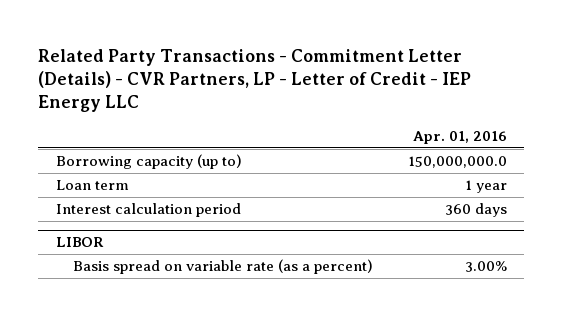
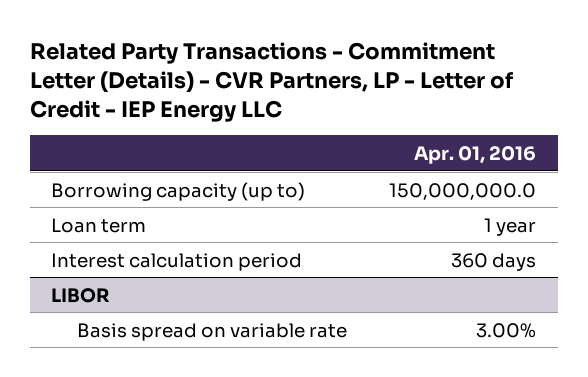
[72,259,373,275] Basis spread on variable rate (as a percent) -> [76,322,347,341] Basis spread on variable rate

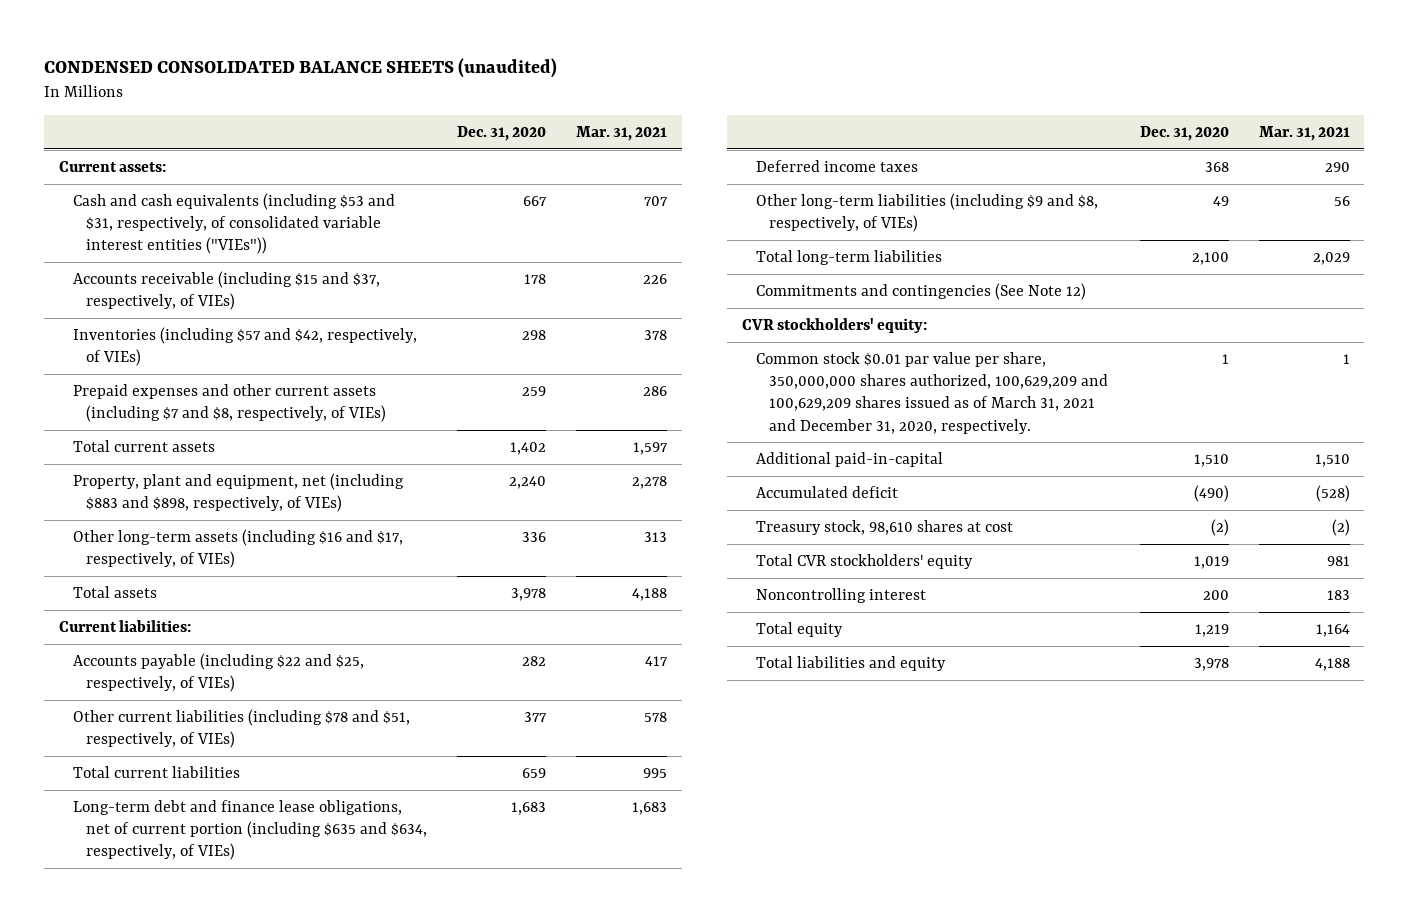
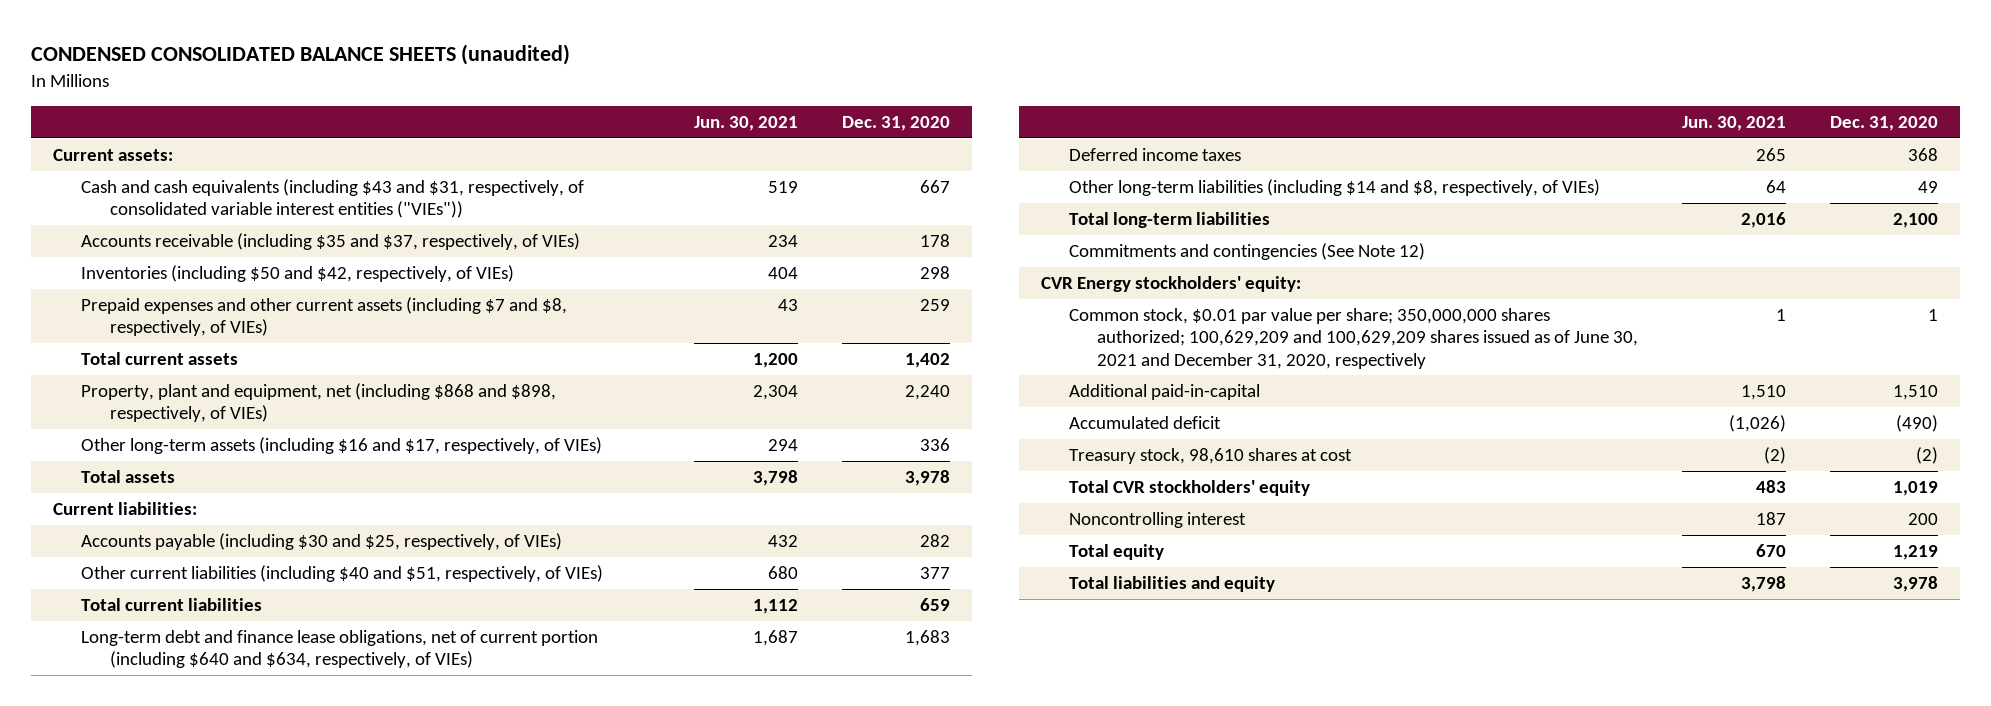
[575,126,667,142] Mar. 31, 2021 -> none
none -> [694,115,799,131] Jun. 30, 2021
[72,193,395,255] Cash and cash equivalents (including $53 and $31, respectively, of consolidated variable interest entities ("VIEs")) -> [81,179,585,219] Cash and cash equivalents (including $43 and $31, respectively, of consolidated variable interest entities ("VIEs"))
[72,271,380,311] Accounts receivable (including $15 and $37, respectively, of VIEs) -> [81,233,581,251] Accounts receivable (including $35 and $37, respectively, of VIEs)
[72,327,417,367] Inventories (including $57 and $42, respectively, of VIEs) -> [81,265,515,283] Inventories (including $50 and $42, respectively, of VIEs)
[72,473,404,513] Property, plant and equipment, net (including $883 and $898, respectively, of VIEs) -> [81,383,557,423] Property, plant and equipment, net (including $868 and $898, respectively, of VIEs)
[72,653,364,693] Accounts payable (including $22 and $25, respectively, of VIEs) -> [81,533,563,551] Accounts payable (including $30 and $25, respectively, of VIEs)
[72,709,410,749] Other current liabilities (including $78 and $51, respectively, of VIEs) -> [81,565,604,583] Other current liabilities (including $40 and $51, respectively, of VIEs)
[72,800,428,861] Long-term debt and finance lease obligations, net of current portion (including $635 and $634, respectively, of VIEs) -> [81,630,599,669] Long-term debt and finance lease obligations, net of current portion (including $640 and $634, respectively, of VIEs)
[755,193,1098,233] Other long-term liabilities (including $9 and $8, respectively, of VIEs) -> [1069,179,1601,197] Other long-term liabilities (including $14 and $8, respectively, of VIEs)
[741,318,927,334] CVR stockholders' equity: -> [1041,276,1302,293] CVR Energy stockholders' equity:
[755,352,1109,434] Common stock $0.01 par value per share, 350,000,000 shares authorized, 100,629,209 and 100,629,209 shares issued as of March 31, 2021 and December 31, 2020, respectively. -> [1069,308,1639,369] Common stock, $0.01 par value per share; 350,000,000 shares authorized; 100,629,209 and 100,629,209 shares issued as of June 30, 2021 and December 31, 2020, respectively

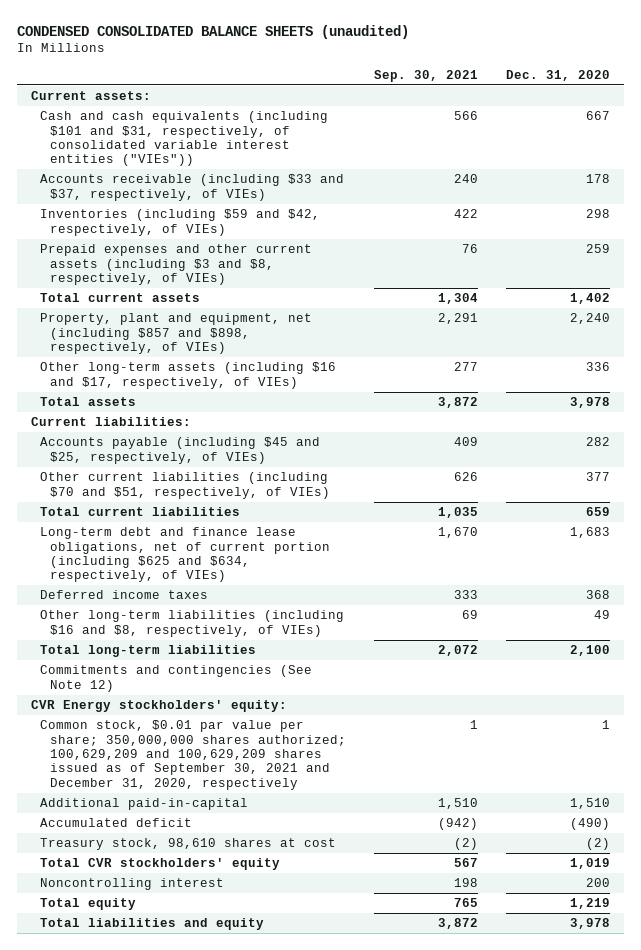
[694,115,799,131] Jun. 30, 2021 -> none
none -> [373,69,478,82] Sep. 30, 2021
[81,179,585,219] Cash and cash equivalents (including $43 and $31, respectively, of consolidated variable interest entities ("VIEs")) -> [40,111,329,167] Cash and cash equivalents (including $101 and $31, respectively, of consolidated variable interest entities ("VIEs"))
[81,233,581,251] Accounts receivable (including $35 and $37, respectively, of VIEs) -> [40,174,345,201] Accounts receivable (including $33 and $37, respectively, of VIEs)
[81,265,515,283] Inventories (including $50 and $42, respectively, of VIEs) -> [40,209,321,236] Inventories (including $59 and $42, respectively, of VIEs)
[81,297,568,337] Prepaid expenses and other current assets (including $7 and $8, respectively, of VIEs) -> [40,244,313,285] Prepaid expenses and other current assets (including $3 and $8, respectively, of VIEs)
[81,383,557,423] Property, plant and equipment, net (including $868 and $898, respectively, of VIEs) -> [40,313,313,354] Property, plant and equipment, net (including $857 and $898, respectively, of VIEs)
[81,533,563,551] Accounts payable (including $30 and $25, respectively, of VIEs) -> [40,437,321,464] Accounts payable (including $45 and $25, respectively, of VIEs)
[81,565,604,583] Other current liabilities (including $40 and $51, respectively, of VIEs) -> [40,472,330,499] Other current liabilities (including $70 and $51, respectively, of VIEs)
[81,630,599,669] Long-term debt and finance lease obligations, net of current portion (including $640 and $634, respectively, of VIEs) -> [40,527,330,583] Long-term debt and finance lease obligations, net of current portion (including $625 and $634, respectively, of VIEs)
[1069,179,1601,197] Other long-term liabilities (including $14 and $8, respectively, of VIEs) -> [40,610,345,637] Other long-term liabilities (including $16 and $8, respectively, of VIEs)
[1069,308,1639,369] Common stock, $0.01 par value per share; 350,000,000 shares authorized; 100,629,209 and 100,629,209 shares issued as of June 30, 2021 and December 31, 2020, respectively -> [40,720,346,790] Common stock, $0.01 par value per share; 350,000,000 shares authorized; 100,629,209 and 100,629,209 shares issued as of September 30, 2021 and December 31, 2020, respectively

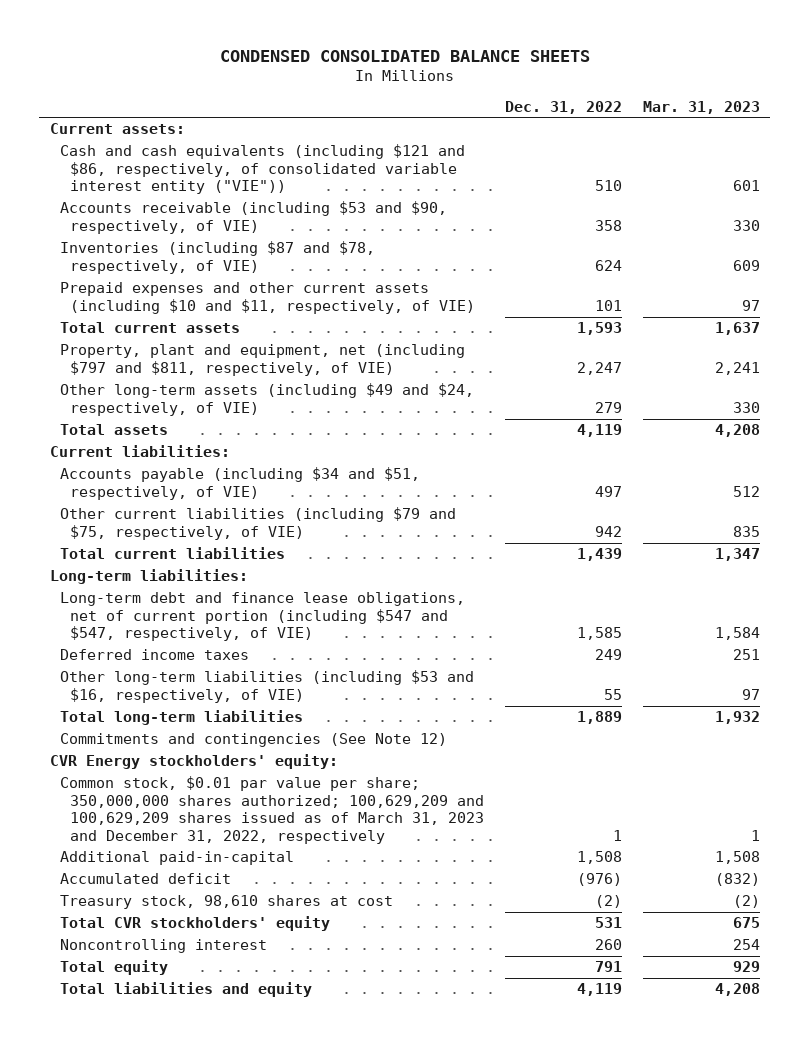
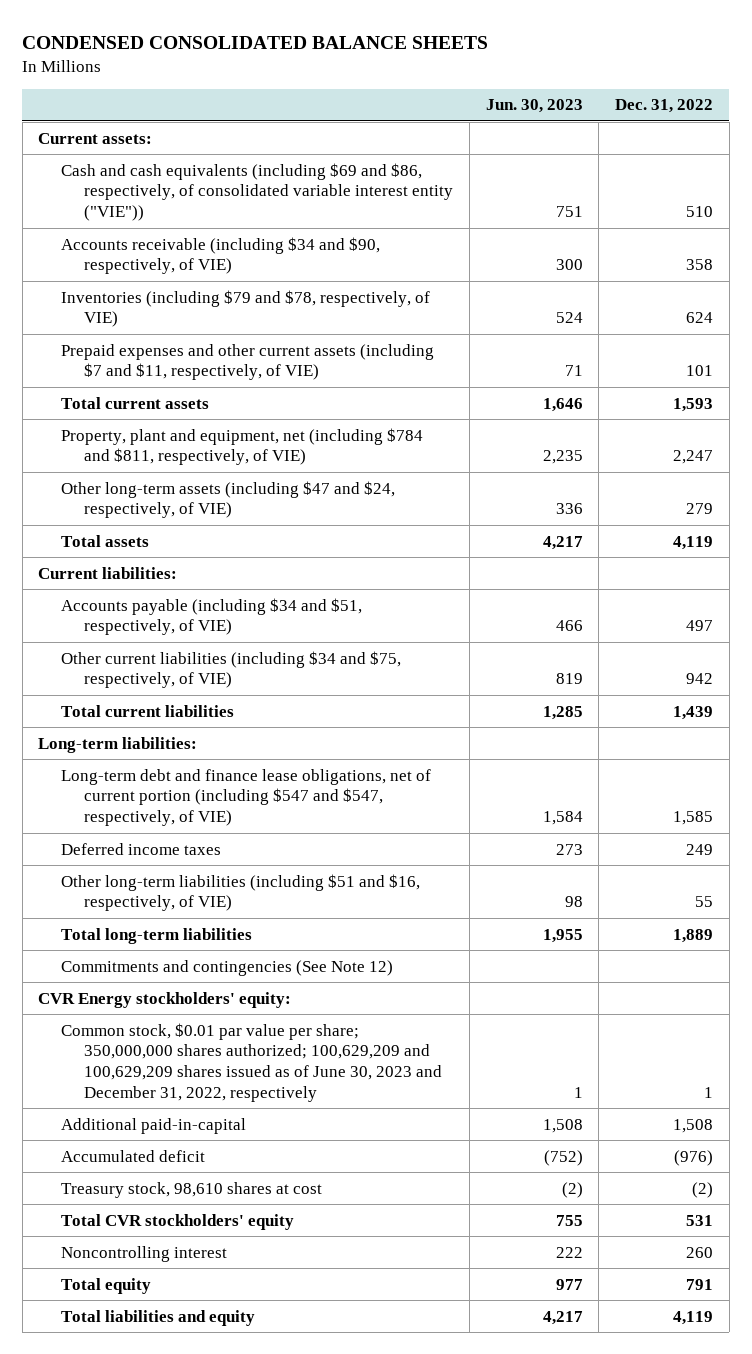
[642,100,760,114] Mar. 31, 2023 -> none
none -> [485,99,583,114] Jun. 30, 2023
[60,144,466,195] Cash and cash equivalents (including $121 and $86, respectively, of consolidated variable interest entity ("VIE")) -> [61,162,453,222] Cash and cash equivalents (including $69 and $86, respectively, of consolidated variable interest entity ("VIE"))
[60,201,448,234] Accounts receivable (including $53 and $90, respectively, of VIE) -> [61,236,381,275] Accounts receivable (including $34 and $90, respectively, of VIE)
[60,241,376,274] Inventories (including $87 and $78, respectively, of VIE) -> [61,289,431,328] Inventories (including $79 and $78, respectively, of VIE)
[60,282,476,314] Prepaid expenses and other current assets (including $10 and $11, respectively, of VIE) -> [61,343,435,381] Prepaid expenses and other current assets (including $7 and $11, respectively, of VIE)
[60,344,466,376] Property, plant and equipment, net (including $797 and $811, respectively, of VIE) -> [61,427,424,466] Property, plant and equipment, net (including $784 and $811, respectively, of VIE)
[60,383,475,416] Other long-term assets (including $49 and $24, respectively, of VIE) -> [61,480,396,519] Other long-term assets (including $47 and $24, respectively, of VIE)
[60,507,457,540] Other current liabilities (including $79 and $75, respectively, of VIE) -> [61,650,402,689] Other current liabilities (including $34 and $75, respectively, of VIE)
[60,670,475,703] Other long-term liabilities (including $53 and $16, respectively, of VIE) -> [61,873,421,912] Other long-term liabilities (including $51 and $16, respectively, of VIE)
[60,776,485,844] Common stock, $0.01 par value per share; 350,000,000 shares authorized; 100,629,209 and 100,629,209 shares issued as of March 31, 2023 and December 31, 2022, respectively -> [61,1022,442,1102] Common stock, $0.01 par value per share; 350,000,000 shares authorized; 100,629,209 and 100,629,209 shares issued as of June 30, 2023 and December 31, 2022, respectively

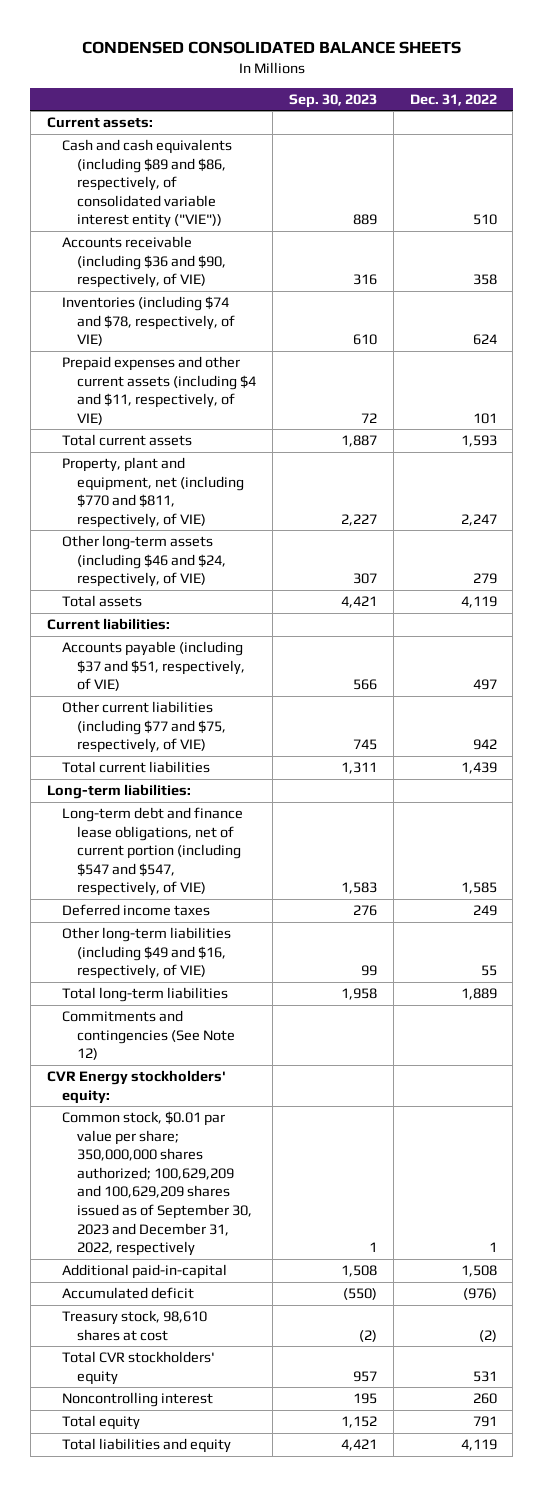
[485,99,583,114] Jun. 30, 2023 -> none
none -> [288,93,377,108] Sep. 30, 2023
[61,162,453,222] Cash and cash equivalents (including $69 and $86, respectively, of consolidated variable interest entity ("VIE")) -> [61,139,232,229] Cash and cash equivalents (including $89 and $86, respectively, of consolidated variable interest entity ("VIE"))
[61,236,381,275] Accounts receivable (including $34 and $90, respectively, of VIE) -> [61,236,227,289] Accounts receivable (including $36 and $90, respectively, of VIE)
[61,289,431,328] Inventories (including $79 and $78, respectively, of VIE) -> [61,296,236,347] Inventories (including $74 and $78, respectively, of VIE)
[61,343,435,381] Prepaid expenses and other current assets (including $7 and $11, respectively, of VIE) -> [61,356,257,425] Prepaid expenses and other current assets (including $4 and $11, respectively, of VIE)
[61,427,424,466] Property, plant and equipment, net (including $784 and $811, respectively, of VIE) -> [61,457,245,528] Property, plant and equipment, net (including $770 and $811, respectively, of VIE)
[61,480,396,519] Other long-term assets (including $47 and $24, respectively, of VIE) -> [61,535,227,588] Other long-term assets (including $46 and $24, respectively, of VIE)
[61,597,363,636] Accounts payable (including $34 and $51, respectively, of VIE) -> [61,641,246,692] Accounts payable (including $37 and $51, respectively, of VIE)
[61,650,402,689] Other current liabilities (including $34 and $75, respectively, of VIE) -> [61,701,227,754] Other current liabilities (including $77 and $75, respectively, of VIE)
[61,873,421,912] Other long-term liabilities (including $51 and $16, respectively, of VIE) -> [61,927,231,980] Other long-term liabilities (including $49 and $16, respectively, of VIE)
[61,1022,442,1102] Common stock, $0.01 par value per share; 350,000,000 shares authorized; 100,629,209 and 100,629,209 shares issued as of June 30, 2023 and December 31, 2022, respectively -> [61,1111,253,1257] Common stock, $0.01 par value per share; 350,000,000 shares authorized; 100,629,209 and 100,629,209 shares issued as of September 30, 2023 and December 31, 2022, respectively

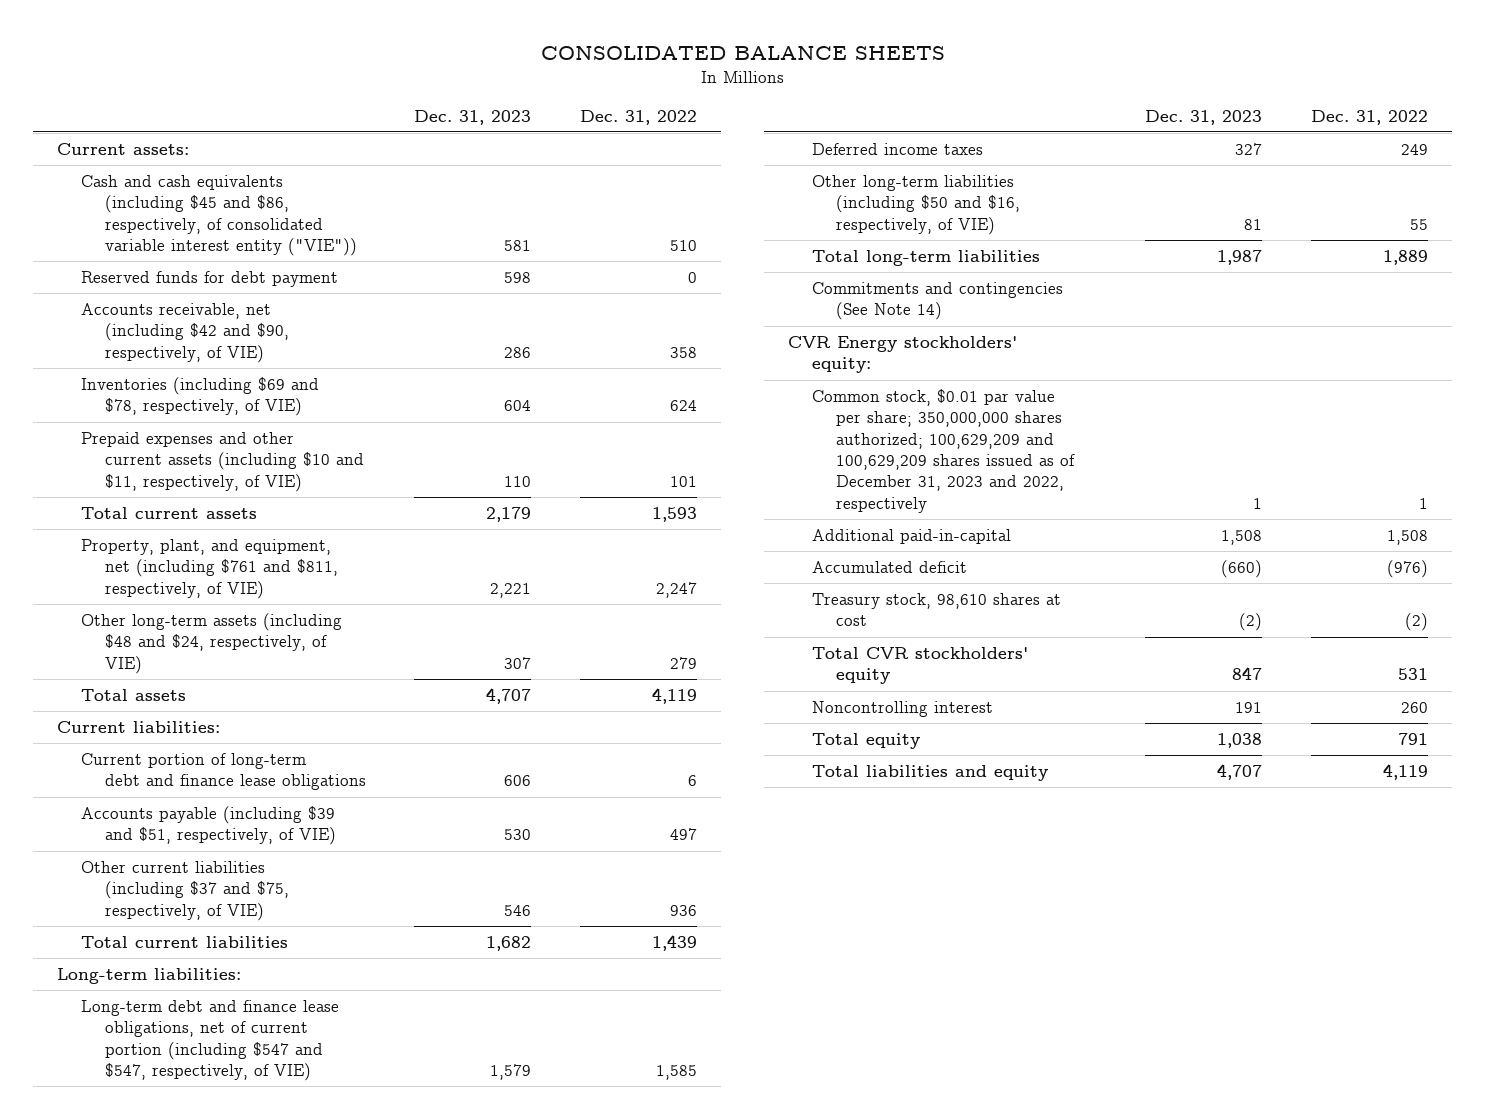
[81,41,461,55] CONDENSED CONSOLIDATED BALANCE SHEETS -> [540,45,945,60] CONSOLIDATED BALANCE SHEETS
[288,93,377,108] Sep. 30, 2023 -> none
none -> [414,109,532,125] Dec. 31, 2023
[61,139,232,229] Cash and cash equivalents (including $89 and $86, respectively, of consolidated variable interest entity ("VIE")) -> [81,174,358,257] Cash and cash equivalents (including $45 and $86, respectively, of consolidated variable interest entity ("VIE"))
none -> [81,270,339,287] Reserved funds for debt payment
[61,236,227,289] Accounts receivable (including $36 and $90, respectively, of VIE) -> [81,302,290,363] Accounts receivable, net (including $42 and $90, respectively, of VIE)
[61,296,236,347] Inventories (including $74 and $78, respectively, of VIE) -> [81,376,320,417] Inventories (including $69 and $78, respectively, of VIE)
[61,356,257,425] Prepaid expenses and other current assets (including $4 and $11, respectively, of VIE) -> [81,431,365,492] Prepaid expenses and other current assets (including $10 and $11, respectively, of VIE)
[61,457,245,528] Property, plant and equipment, net (including $770 and $811, respectively, of VIE) -> [81,538,339,599] Property, plant, and equipment, net (including $761 and $811, respectively, of VIE)
[61,535,227,588] Other long-term assets (including $46 and $24, respectively, of VIE) -> [81,612,343,674] Other long-term assets (including $48 and $24, respectively, of VIE)
none -> [81,752,367,791] Current portion of long-term debt and finance lease obligations
[61,641,246,692] Accounts payable (including $37 and $51, respectively, of VIE) -> [81,805,337,846] Accounts payable (including $39 and $51, respectively, of VIE)
[61,701,227,754] Other current liabilities (including $77 and $75, respectively, of VIE) -> [81,860,290,921] Other current liabilities (including $37 and $75, respectively, of VIE)
[472,739,497,751] 942 -> [669,904,697,916] 936
[61,927,231,980] Other long-term liabilities (including $49 and $16, respectively, of VIE) -> [811,174,1020,235] Other long-term liabilities (including $50 and $16, respectively, of VIE)
[61,1010,236,1061] Commitments and contingencies (See Note 12) -> [811,281,1063,321] Commitments and contingencies (See Note 14)
[61,1111,253,1257] Common stock, $0.01 par value per share; 350,000,000 shares authorized; 100,629,209 and 100,629,209 shares issued as of September 30, 2023 and December 31, 2022, respectively -> [811,388,1075,513] Common stock, $0.01 par value per share; 350,000,000 shares authorized; 100,629,209 and 100,629,209 shares issued as of December 31, 2023 and 2022, respectively

